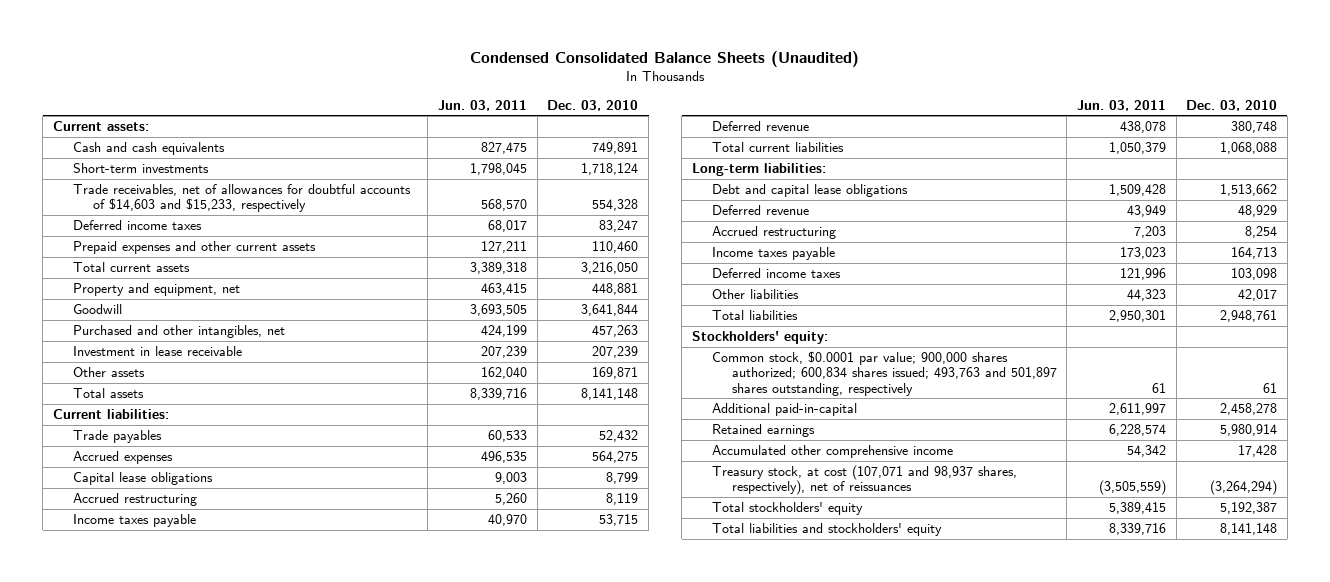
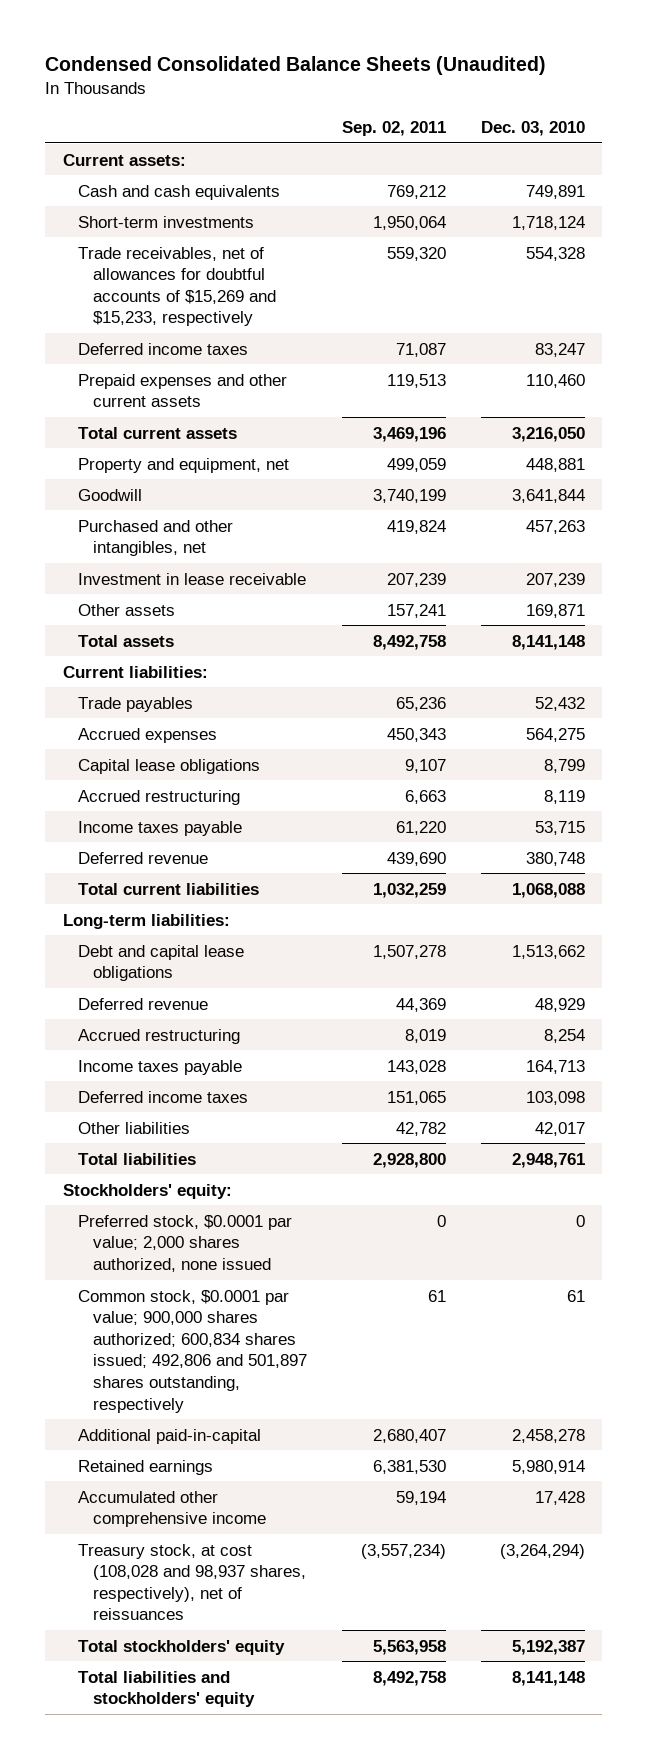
[438,99,528,111] Jun. 03, 2011 -> none
none -> [341,120,446,136] Sep. 02, 2011
[72,183,411,213] Trade receivables, net of allowances for doubtful accounts of $14,603 and $15,233, respectively -> [77,246,276,327] Trade receivables, net of allowances for doubtful accounts of $15,269 and $15,233, respectively
none -> [77,1214,292,1272] Preferred stock, $0.0001 par value; 2,000 shares authorized, none issued
[711,350,1057,396] Common stock, $0.0001 par value; 900,000 shares authorized; 600,834 shares issued; 493,763 and 501,897 shares outstanding, respectively -> [77,1289,307,1413] Common stock, $0.0001 par value; 900,000 shares authorized; 600,834 shares issued; 492,806 and 501,897 shares outstanding, respectively
[711,464,1017,496] Treasury stock, at cost (107,071 and 98,937 shares, respectively), net of reissuances -> [77,1543,306,1621] Treasury stock, at cost (108,028 and 98,937 shares, respectively), net of reissuances

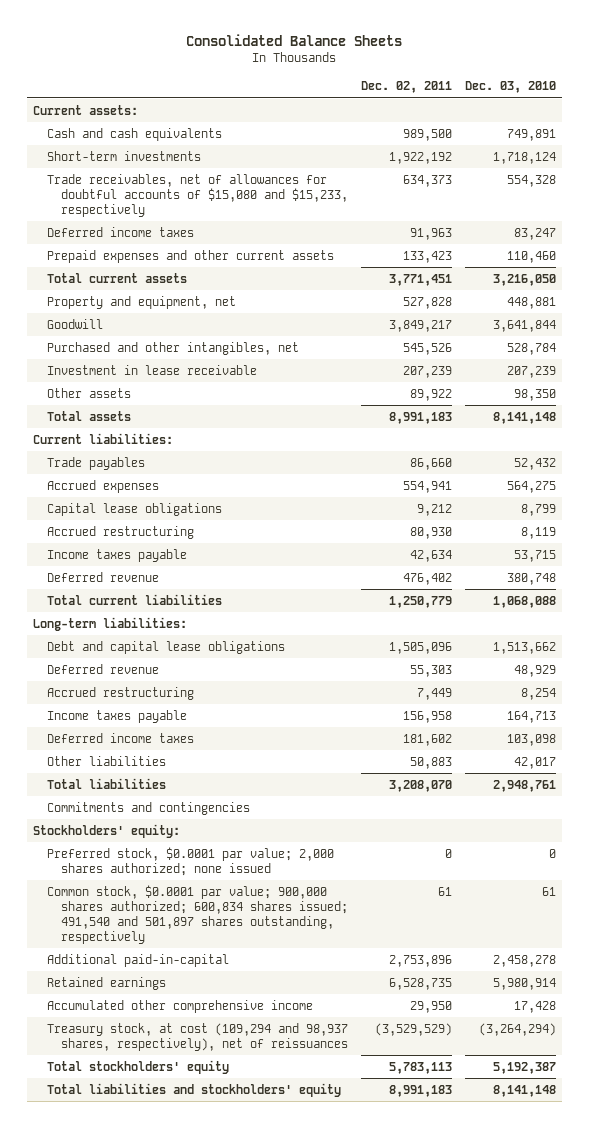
[45,56,547,76] Condensed Consolidated Balance Sheets (Unaudited) -> [186,33,403,46] Consolidated Balance Sheets
[341,120,446,136] Sep. 02, 2011 -> none
none -> [360,81,452,94] Dec. 02, 2011
[77,246,276,327] Trade receivables, net of allowances for doubtful accounts of $15,269 and $15,233, respectively -> [46,173,348,217] Trade receivables, net of allowances for doubtful accounts of $15,080 and $15,233, respectively
[525,519,585,534] 457,263 -> [506,342,556,355] 528,784
[525,603,585,618] 169,871 -> [513,388,556,401] 98,350
none -> [46,801,250,815] Commitments and contingencies
[77,1214,292,1272] Preferred stock, $0.0001 par value; 2,000 shares authorized, none issued -> [46,846,334,876] Preferred stock, $0.0001 par value; 2,000 shares authorized; none issued
[77,1289,307,1413] Common stock, $0.0001 par value; 900,000 shares authorized; 600,834 shares issued; 492,806 and 501,897 shares outstanding, respectively -> [46,884,348,944] Common stock, $0.0001 par value; 900,000 shares authorized; 600,834 shares issued; 491,540 and 501,897 shares outstanding, respectively
[77,1543,306,1621] Treasury stock, at cost (108,028 and 98,937 shares, respectively), net of reissuances -> [46,1022,348,1051] Treasury stock, at cost (109,294 and 98,937 shares, respectively), net of reissuances

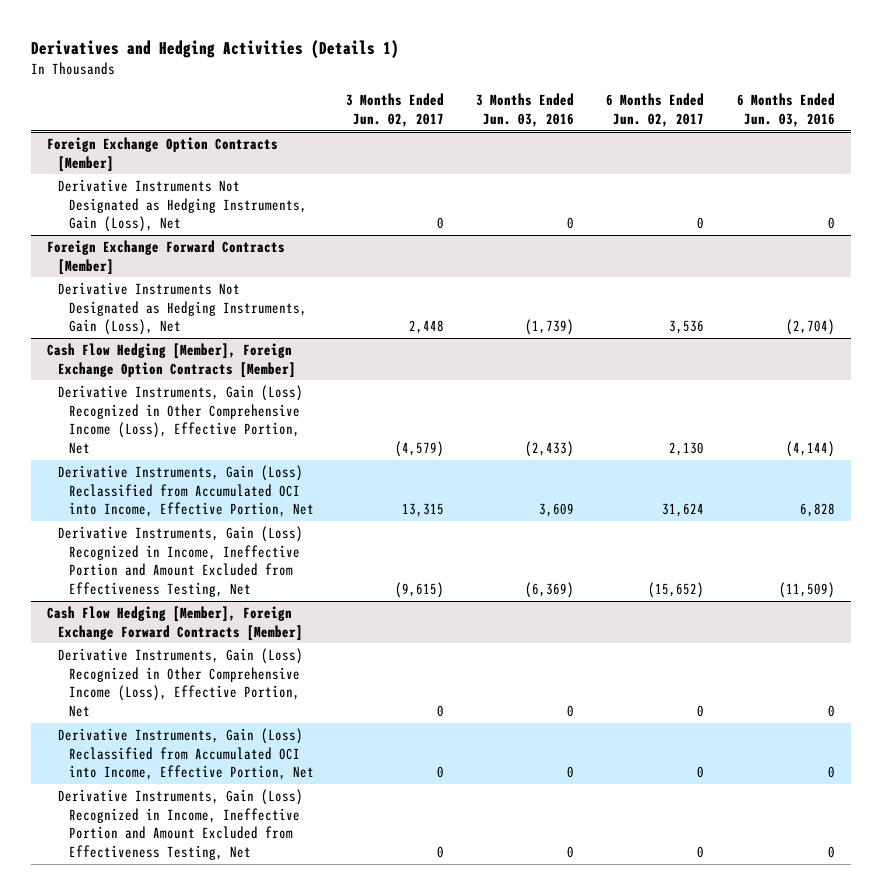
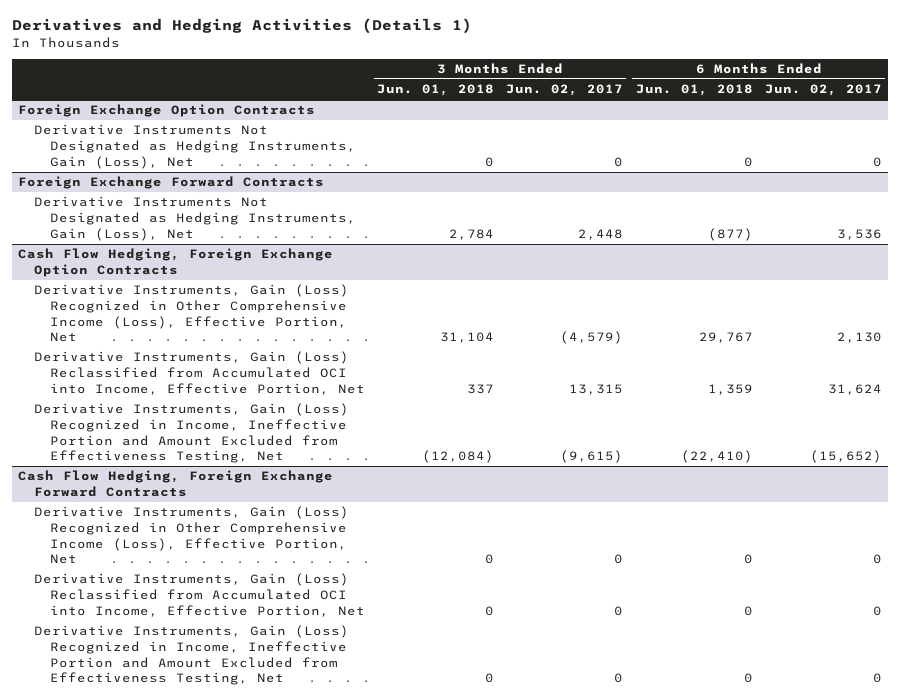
[476,93,575,128] 3 Months Ended Jun. 03, 2016 -> none
[736,93,835,128] 6 Months Ended Jun. 03, 2016 -> none
none -> [376,84,494,97] Jun. 01, 2018
none -> [635,84,753,97] Jun. 01, 2018
[46,136,278,172] Foreign Exchange Option Contracts [Member] -> [17,104,315,118] Foreign Exchange Option Contracts
[46,239,285,275] Foreign Exchange Forward Contracts [Member] -> [17,176,324,190] Foreign Exchange Forward Contracts
[46,342,297,378] Cash Flow Hedging [Member], Foreign Exchange Option Contracts [Member] -> [17,248,333,277] Cash Flow Hedging, Foreign Exchange Option Contracts
[46,605,304,641] Cash Flow Hedging [Member], Foreign Exchange Forward Contracts [Member] -> [17,470,333,497] Cash Flow Hedging, Foreign Exchange Forward Contracts

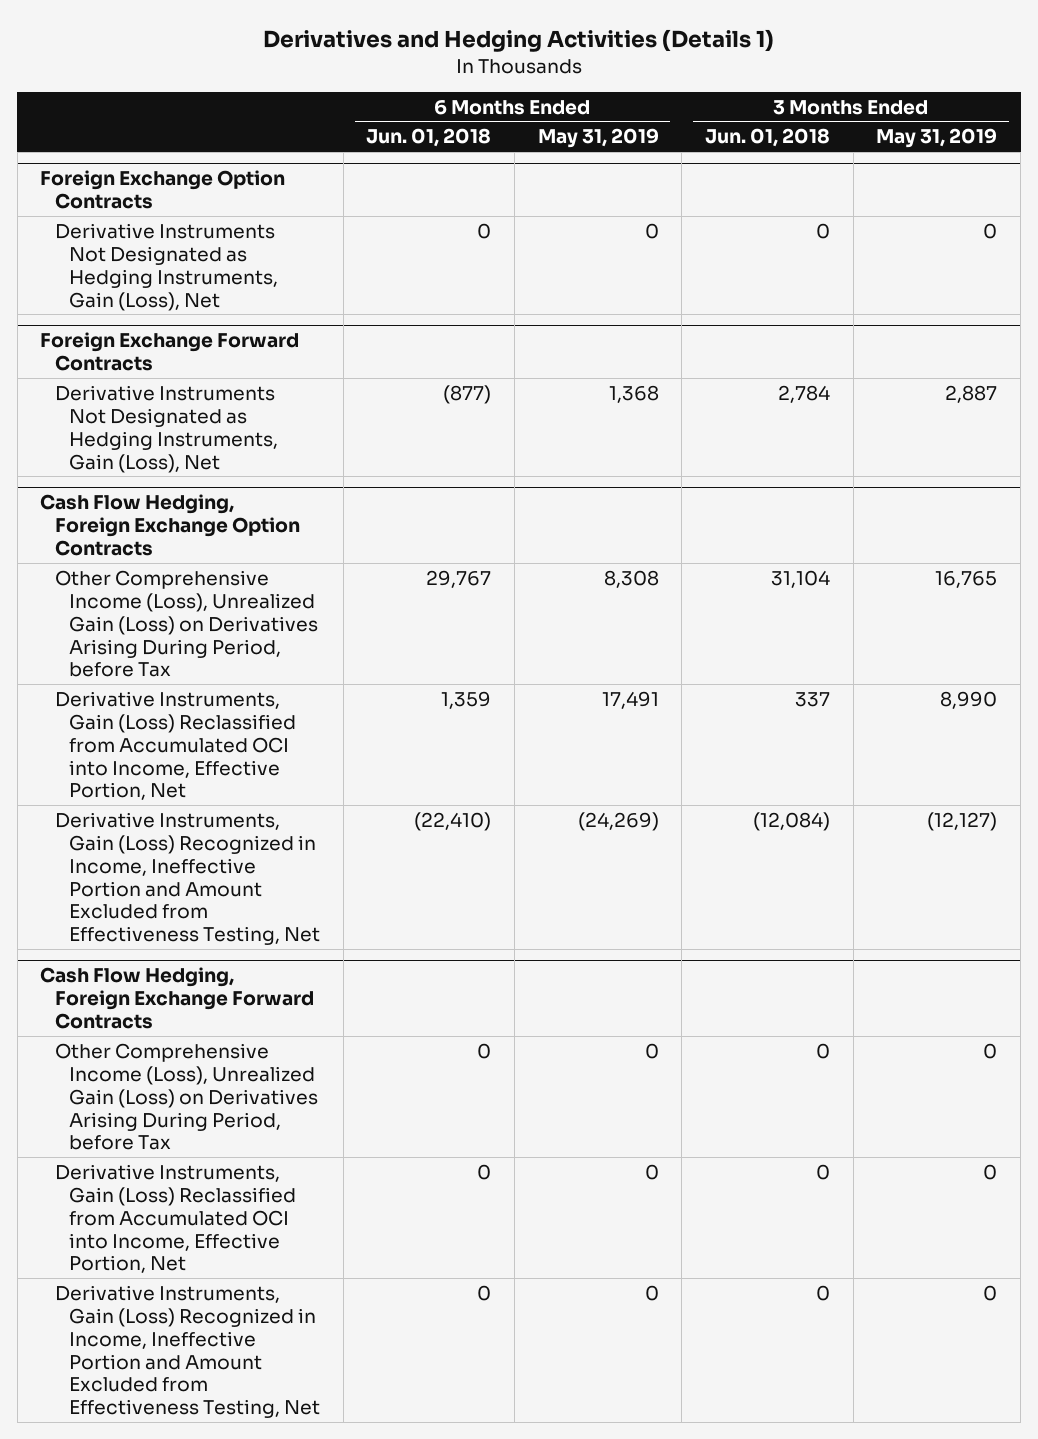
[506,84,624,97] Jun. 02, 2017 -> none
[764,84,882,97] Jun. 02, 2017 -> none
none -> [537,128,659,149] May 31, 2019
none -> [876,128,998,149] May 31, 2019
[33,284,349,343] Derivative Instruments, Gain (Loss) Recognized in Other Comprehensive Income (Loss), Effective Portion, Net -> [54,569,318,678] Other Comprehensive Income (Loss), Unrealized Gain (Loss) on Derivatives Arising During Period, before Tax
[33,506,349,565] Derivative Instruments, Gain (Loss) Recognized in Other Comprehensive Income (Loss), Effective Portion, Net -> none
none -> [54,1042,318,1151] Other Comprehensive Income (Loss), Unrealized Gain (Loss) on Derivatives Arising During Period, before Tax

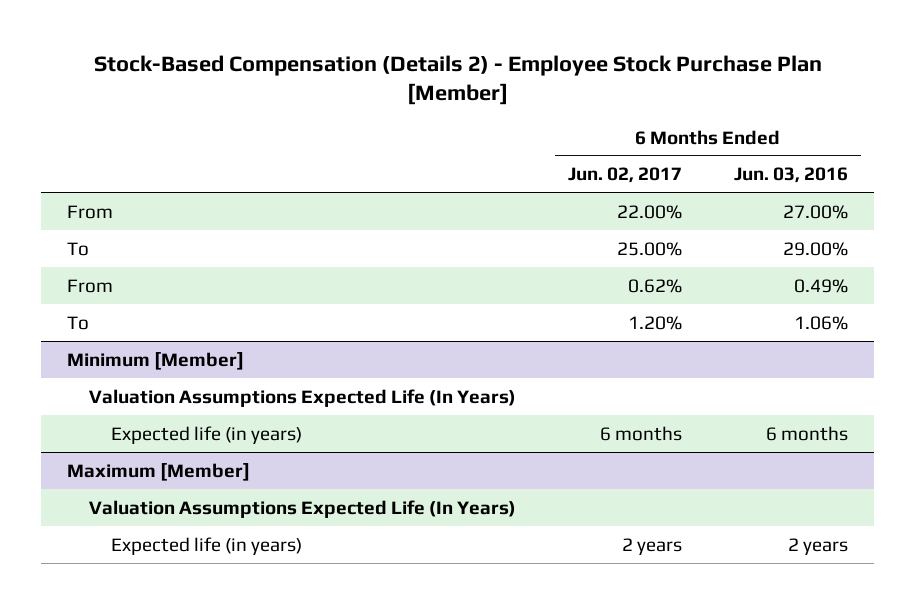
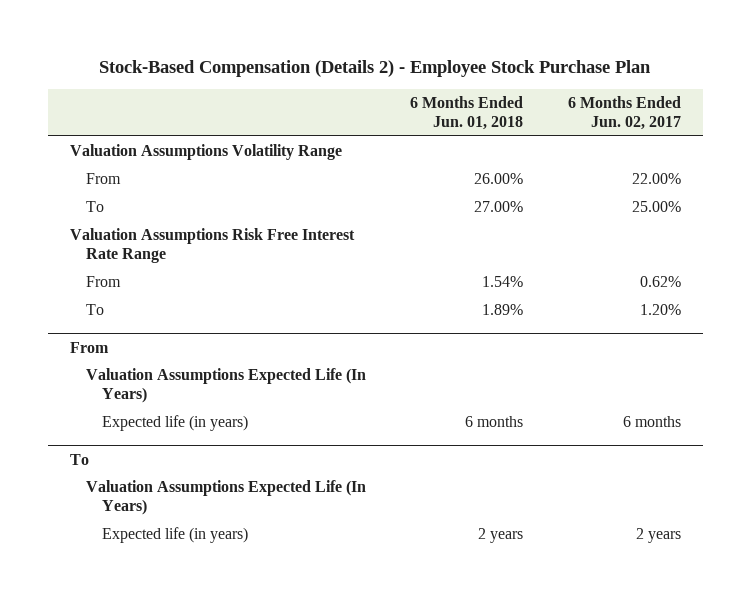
[93,54,822,106] Stock-Based Compensation (Details 2) - Employee Stock Purchase Plan [Member] -> [99,59,652,77] Stock-Based Compensation (Details 2) - Employee Stock Purchase Plan
[734,167,849,184] Jun. 03, 2016 -> none
none -> [410,96,524,130] 6 Months Ended Jun. 01, 2018
none -> [69,144,342,161] Valuation Assumptions Volatility Range
none -> [69,228,355,264] Valuation Assumptions Risk Free Interest Rate Range
[67,351,245,370] Minimum [Member] -> [69,341,109,353] From
[67,462,251,481] Maximum [Member] -> [69,453,89,465] To

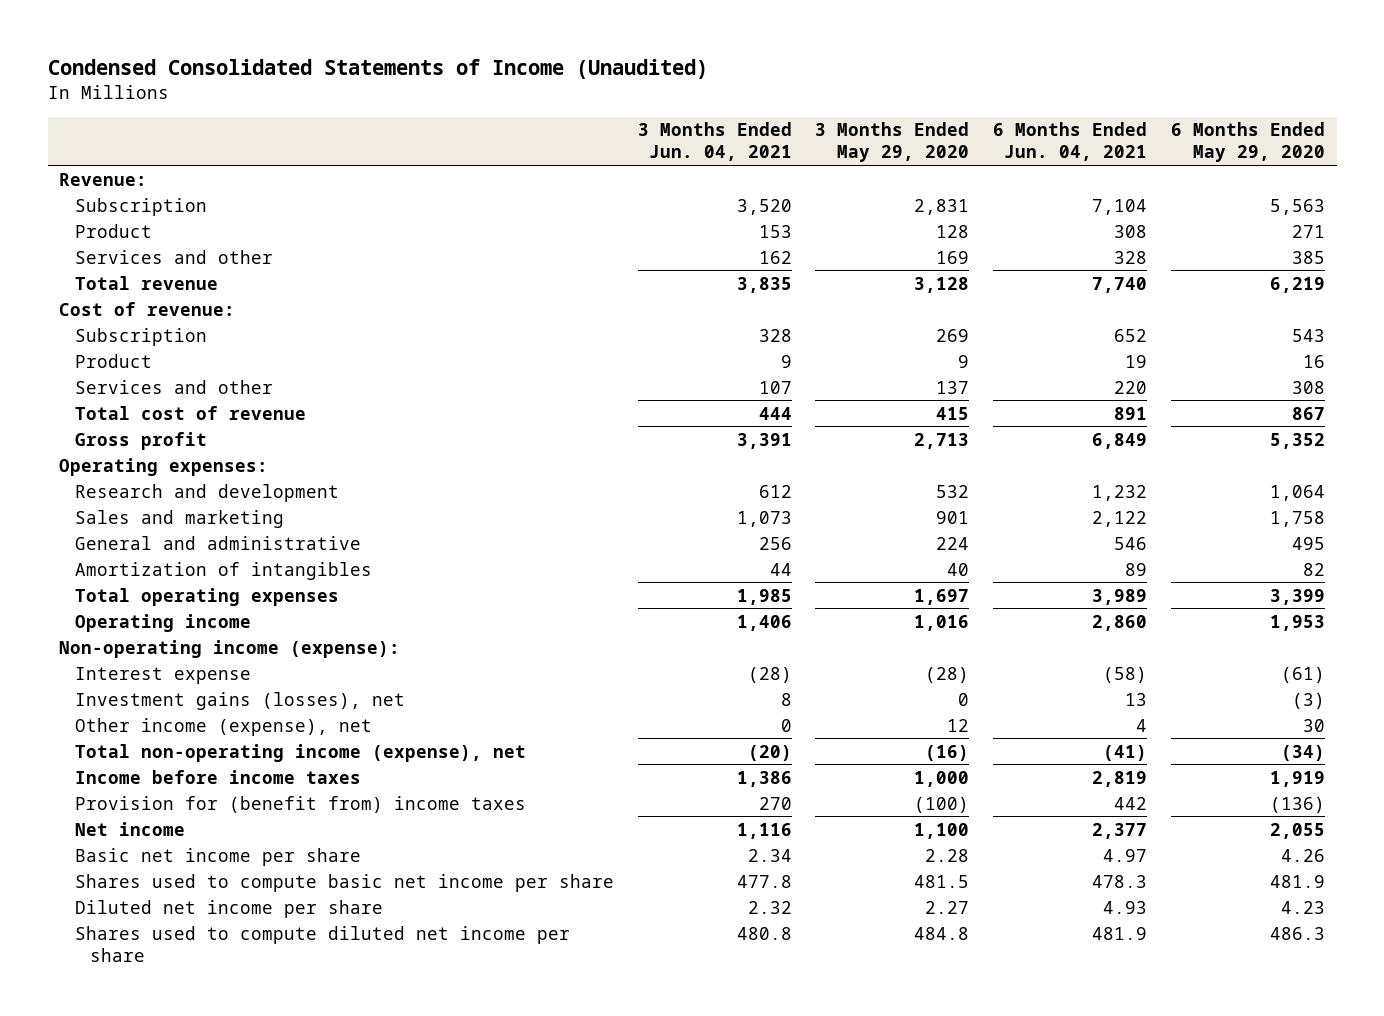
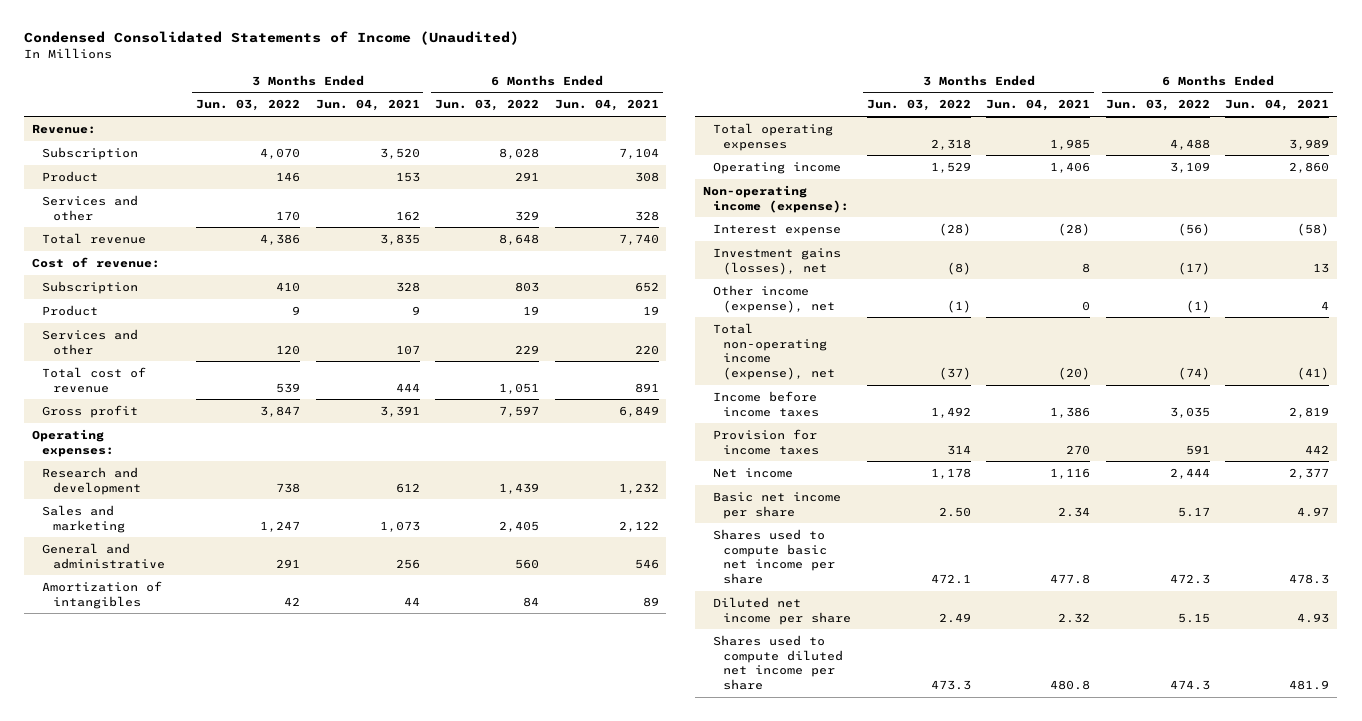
[815,122,970,163] 3 Months Ended May 29, 2020 -> none
[1171,122,1326,163] 6 Months Ended May 29, 2020 -> none
none -> [196,99,301,112] Jun. 03, 2022
none -> [435,99,540,112] Jun. 03, 2022
[74,795,526,813] Provision for (benefit from) income taxes -> [713,428,820,455] Provision for income taxes

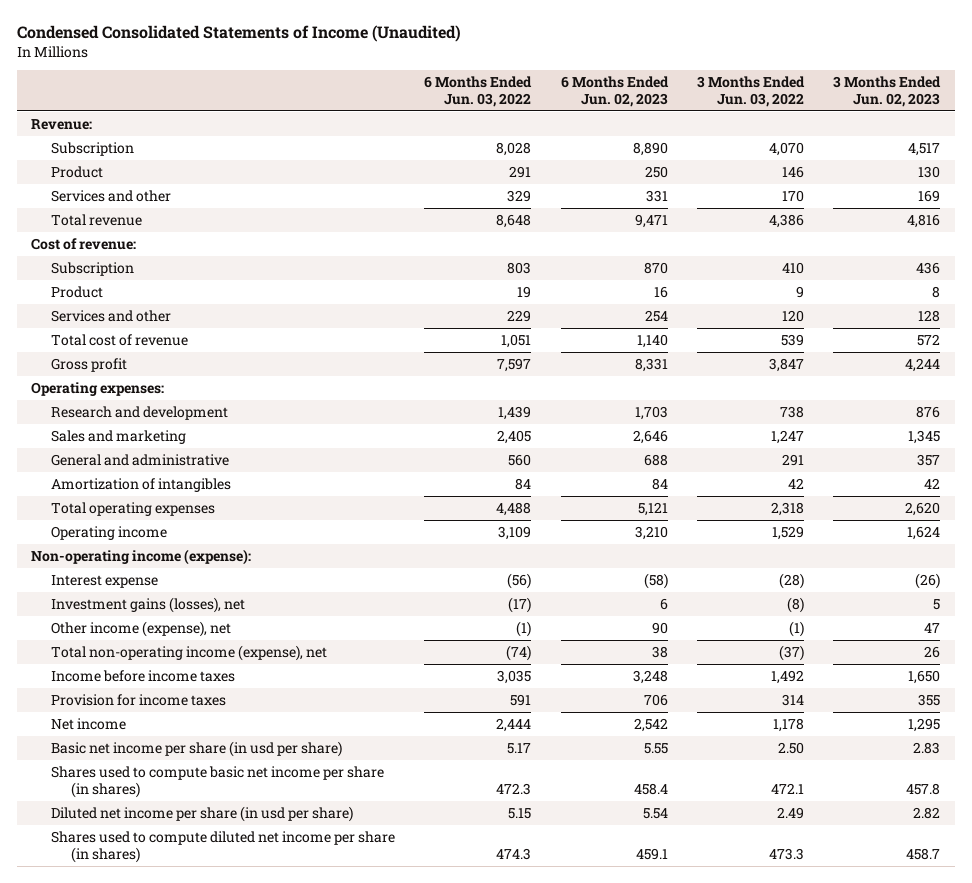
[315,99,420,112] Jun. 04, 2021 -> none
[554,99,659,112] Jun. 04, 2021 -> none
none -> [560,76,669,107] 6 Months Ended Jun. 02, 2023
none -> [833,76,942,107] 3 Months Ended Jun. 02, 2023
[713,491,842,519] Basic net income per share -> [51,740,343,757] Basic net income per share (in usd per share)
[713,528,836,585] Shares used to compute basic net income per share -> [51,765,385,798] Shares used to compute basic net income per share (in shares)
[713,596,852,625] Diluted net income per share -> [51,805,354,822] Diluted net income per share (in usd per share)
[713,634,844,691] Shares used to compute diluted net income per share -> [51,830,396,863] Shares used to compute diluted net income per share (in shares)

